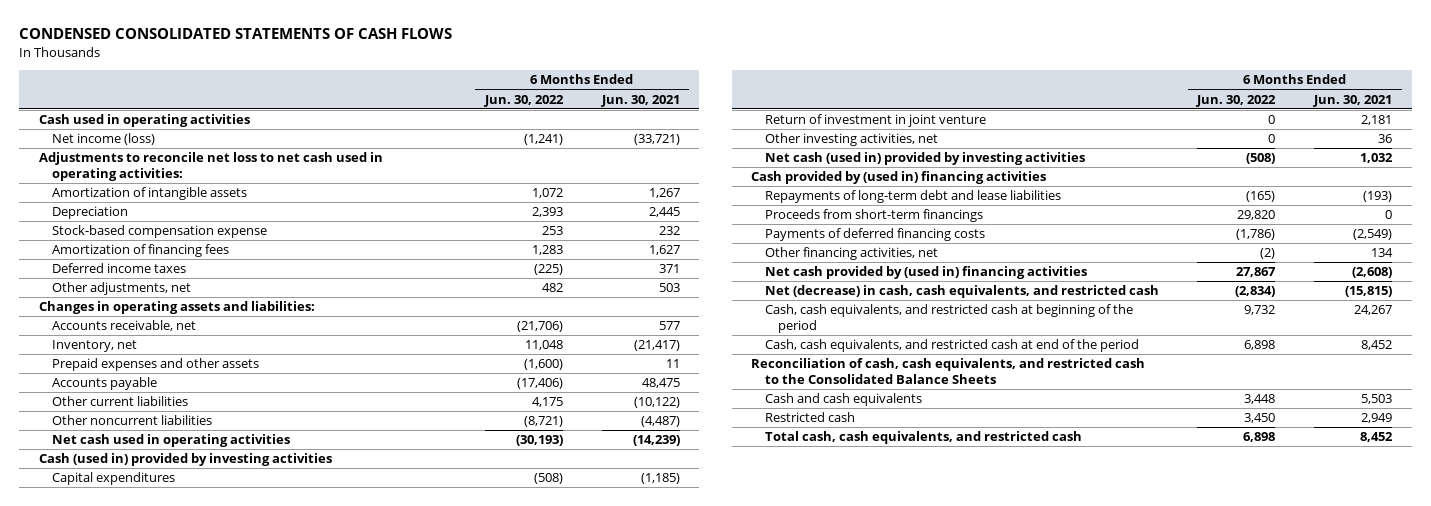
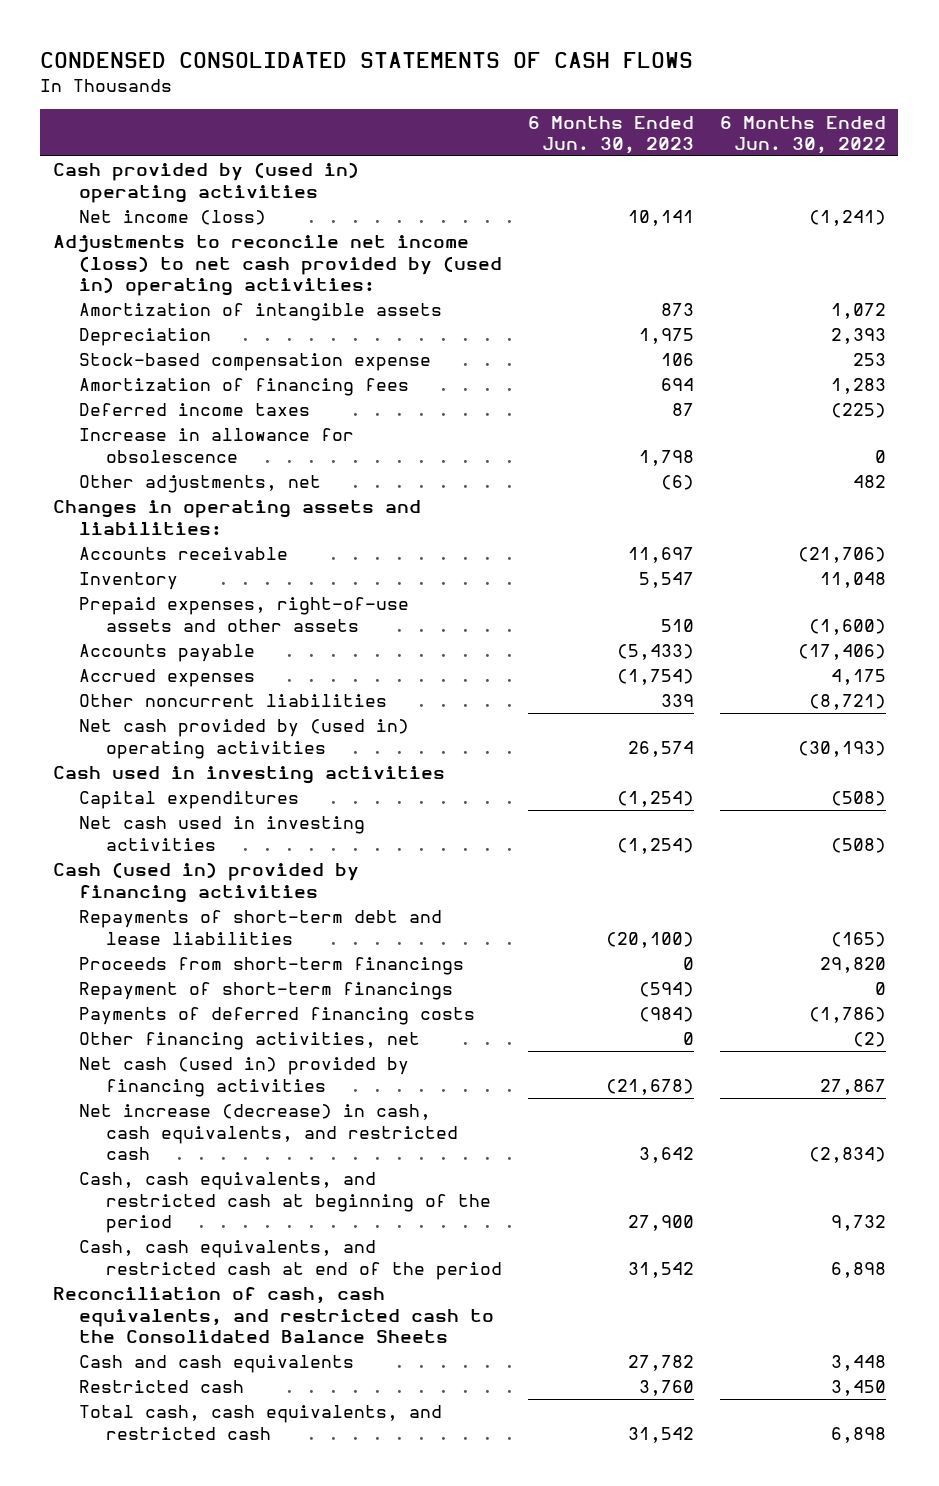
[600,94,680,107] Jun. 30, 2021 -> none
none -> [528,115,695,154] 6 Months Ended Jun. 30, 2023
[38,114,250,128] Cash used in operating activities -> [53,162,360,203] Cash provided by (used in) operating activities
[38,152,383,181] Adjustments to reconcile net loss to net cash used in operating activities: -> [53,235,503,296] Adjustments to reconcile net income (loss) to net cash provided by (used in) operating activities:
none -> [79,428,355,463] Increase in allowance for obsolescence
[51,320,196,332] Accounts receivable, net -> [79,547,289,561] Accounts receivable
[51,340,137,353] Inventory, net -> [79,572,179,591] Inventory
[51,358,259,372] Prepaid expenses and other assets -> [79,597,410,632] Prepaid expenses, right-of-use assets and other assets
[51,396,188,407] Other current liabilities -> [79,669,256,688] Accrued expenses
[51,434,290,448] Net cash used in operating activities -> [79,719,410,759] Net cash provided by (used in) operating activities
[38,453,332,467] Cash (used in) provided by investing activities -> [53,766,446,785] Cash used in investing activities
[764,114,986,128] Return of investment in joint venture -> none
[764,133,938,147] Other investing activities, net -> none
[764,152,1085,166] Net cash (used in) provided by investing activities -> [79,816,366,851] Net cash used in investing activities
[751,171,1047,185] Cash provided by (used in) financing activities -> [53,862,360,903] Cash (used in) provided by financing activities
[764,190,1061,204] Repayments of long-term debt and lease liabilities -> [79,910,443,945] Repayments of short-term debt and lease liabilities
none -> [79,982,454,1001] Repayment of short-term financings
[764,266,1087,280] Net cash provided by (used in) financing activities -> [79,1057,410,1097] Net cash (used in) provided by financing activities
[764,285,1159,299] Net (decrease) in cash, cash equivalents, and restricted cash -> [79,1104,458,1160] Net increase (decrease) in cash, cash equivalents, and restricted cash

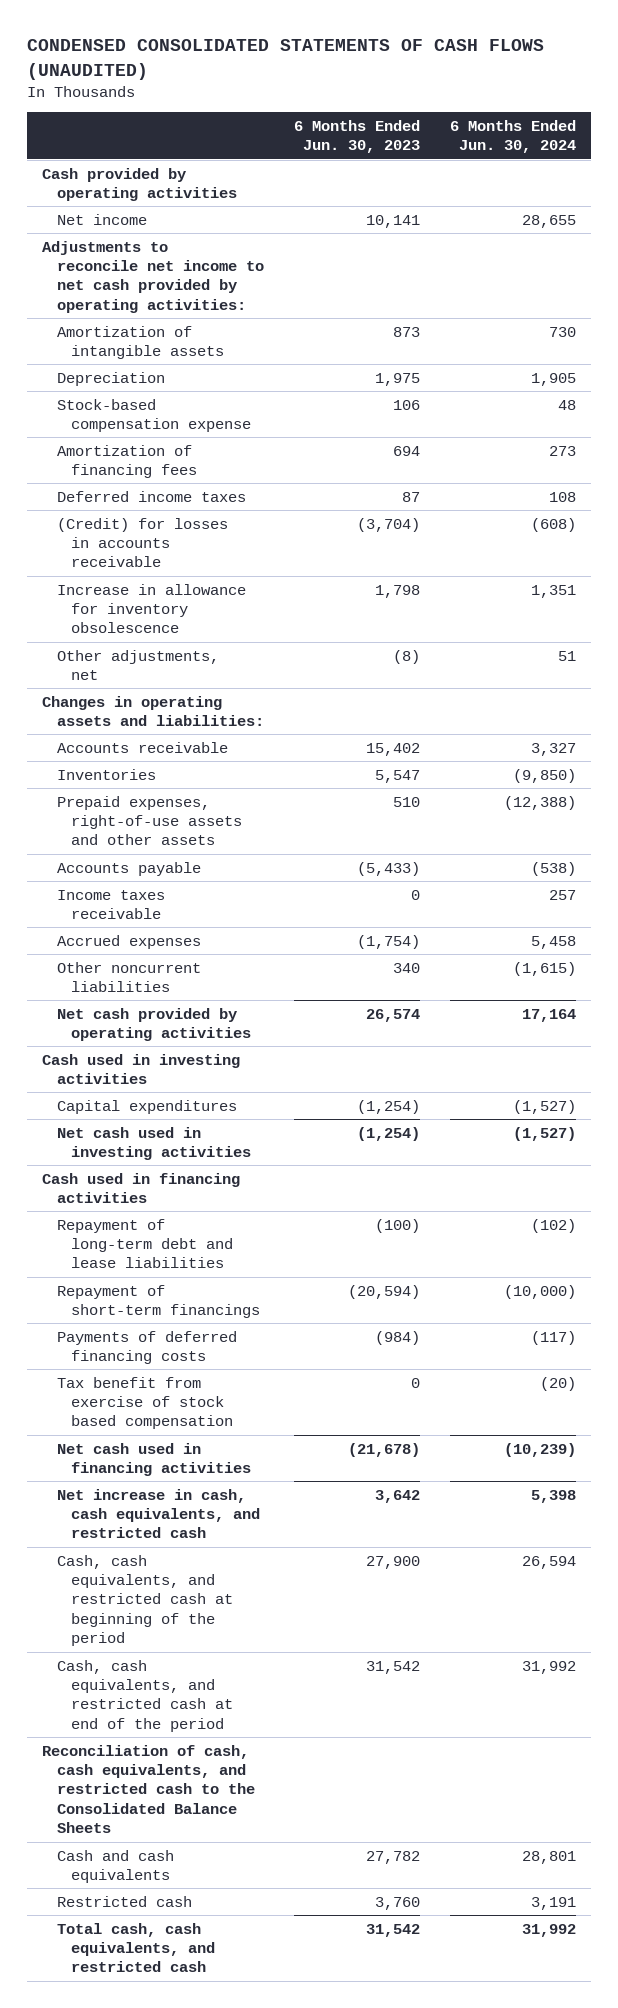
[40,51,694,68] CONDENSED CONSOLIDATED STATEMENTS OF CASH FLOWS -> [27,39,545,80] CONDENSED CONSOLIDATED STATEMENTS OF CASH FLOWS (UNAUDITED)
[719,115,886,154] 6 Months Ended Jun. 30, 2022 -> none
none -> [449,119,576,154] 6 Months Ended Jun. 30, 2024
[53,162,360,203] Cash provided by (used in) operating activities -> [42,167,237,202] Cash provided by operating activities
[79,210,267,226] Net income (loss) -> [56,213,147,225] Net income
[53,235,503,296] Adjustments to reconcile net income (loss) to net cash provided by (used in) operating activities: -> [42,240,264,313] Adjustments to reconcile net income to net cash provided by operating activities:
none -> [56,517,228,568] (Credit) for losses in accounts receivable
[79,428,355,463] Increase in allowance for obsolescence -> [56,583,246,634] Increase in allowance for inventory obsolescence
[661,475,695,491] (6) -> [392,649,420,664] (8)
[628,547,695,564] 11,697 -> [365,742,420,756] 15,402
[79,572,179,591] Inventory -> [56,768,156,780] Inventories
none -> [56,889,165,920] Income taxes receivable
[661,694,695,708] 339 -> [392,962,420,973] 340
[79,719,410,759] Net cash provided by (used in) operating activities -> [56,1007,251,1042] Net cash provided by operating activities
[79,957,465,976] Proceeds from short-term financings -> none
[53,862,360,903] Cash (used in) provided by financing activities -> [42,1172,241,1204] Cash used in financing activities
[79,910,443,945] Repayments of short-term debt and lease liabilities -> [56,1218,233,1269] Repayment of long-term debt and lease liabilities
[606,931,695,948] (20,100) -> [374,1218,420,1233] (100)
[639,982,695,998] (594) -> [347,1284,420,1299] (20,594)
[79,1032,421,1051] Other financing activities, net -> none
none -> [56,1376,233,1430] Tax benefit from exercise of stock based compensation
[79,1057,410,1097] Net cash (used in) provided by financing activities -> [56,1442,251,1477] Net cash used in financing activities
[79,1104,458,1160] Net increase (decrease) in cash, cash equivalents, and restricted cash -> [56,1488,260,1539] Net increase in cash, cash equivalents, and restricted cash

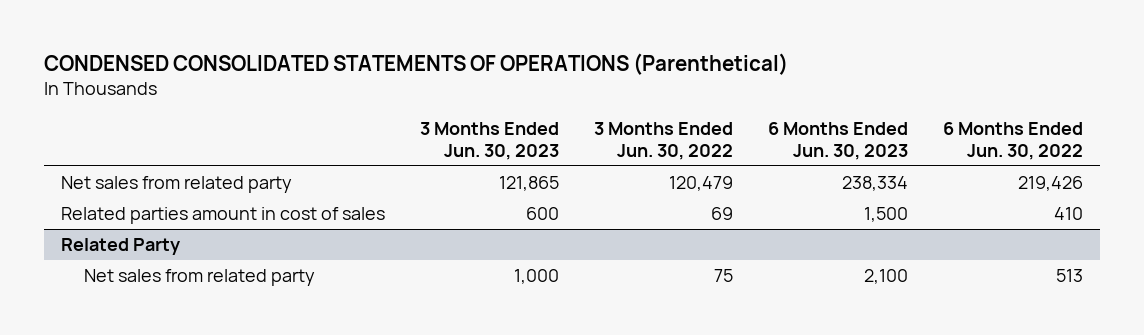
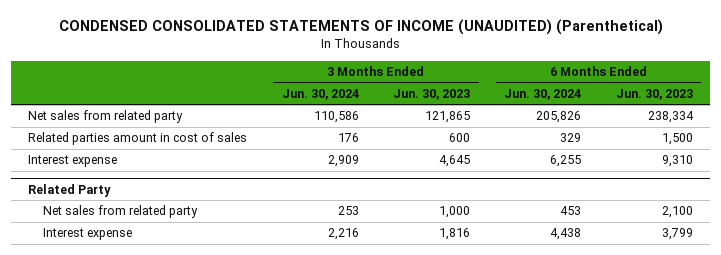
[43,53,788,76] CONDENSED CONSOLIDATED STATEMENTS OF OPERATIONS (Parenthetical) -> [58,18,663,35] CONDENSED CONSOLIDATED STATEMENTS OF INCOME (UNAUDITED) (Parenthetical)
[593,121,733,161] 3 Months Ended Jun. 30, 2022 -> none
[942,121,1083,161] 6 Months Ended Jun. 30, 2022 -> none
none -> [281,88,359,100] Jun. 30, 2024
none -> [504,88,582,100] Jun. 30, 2024
none -> [28,155,118,168] Interest expense
none -> [43,228,133,241] Interest expense

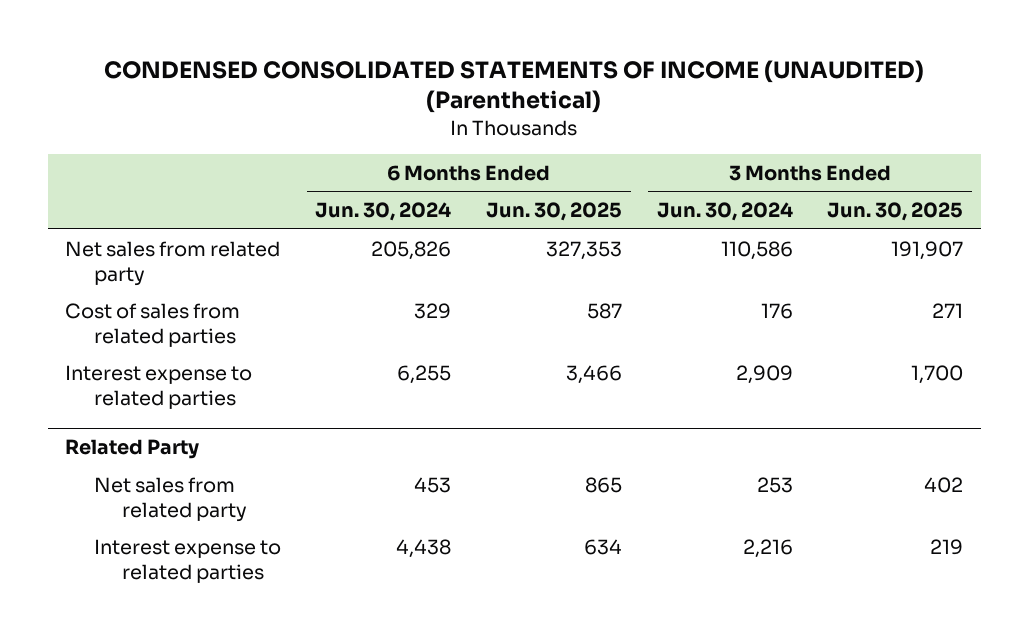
[393,88,471,100] Jun. 30, 2023 -> none
[615,88,693,100] Jun. 30, 2023 -> none
none -> [486,202,623,222] Jun. 30, 2025
none -> [827,202,964,222] Jun. 30, 2025
[28,132,248,146] Related parties amount in cost of sales -> [64,302,240,347] Cost of sales from related parties
[28,155,118,168] Interest expense -> [64,364,252,409] Interest expense to related parties
[43,228,133,241] Interest expense -> [93,538,281,583] Interest expense to related parties

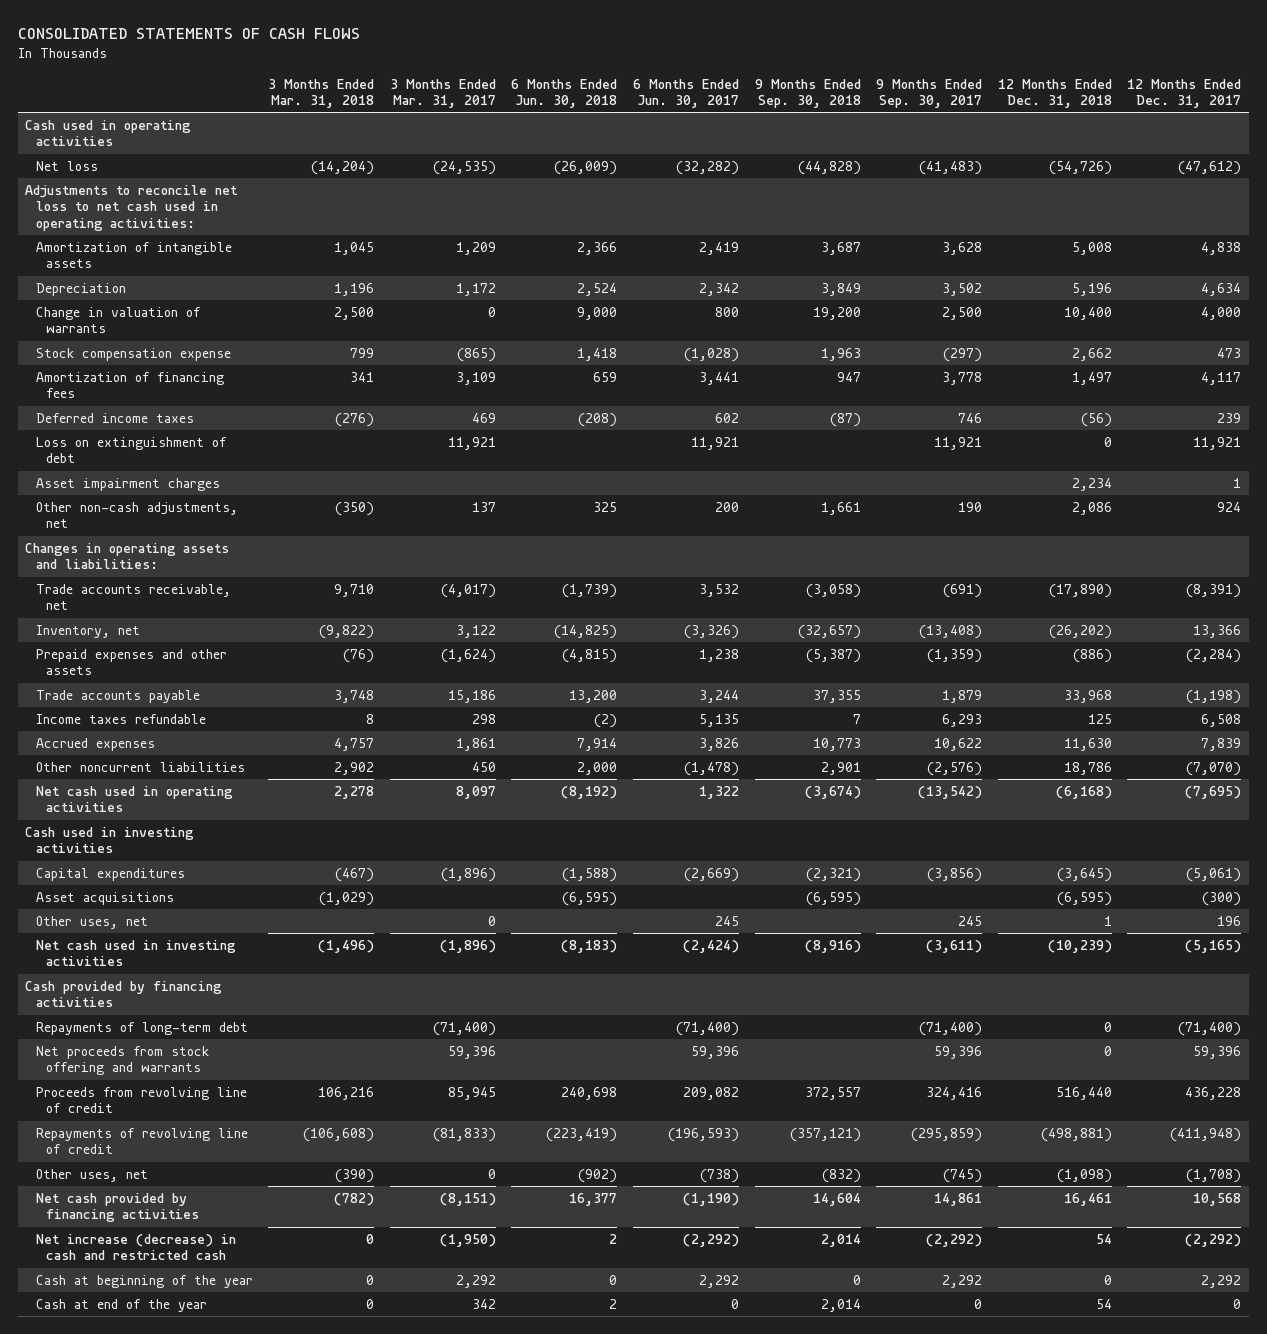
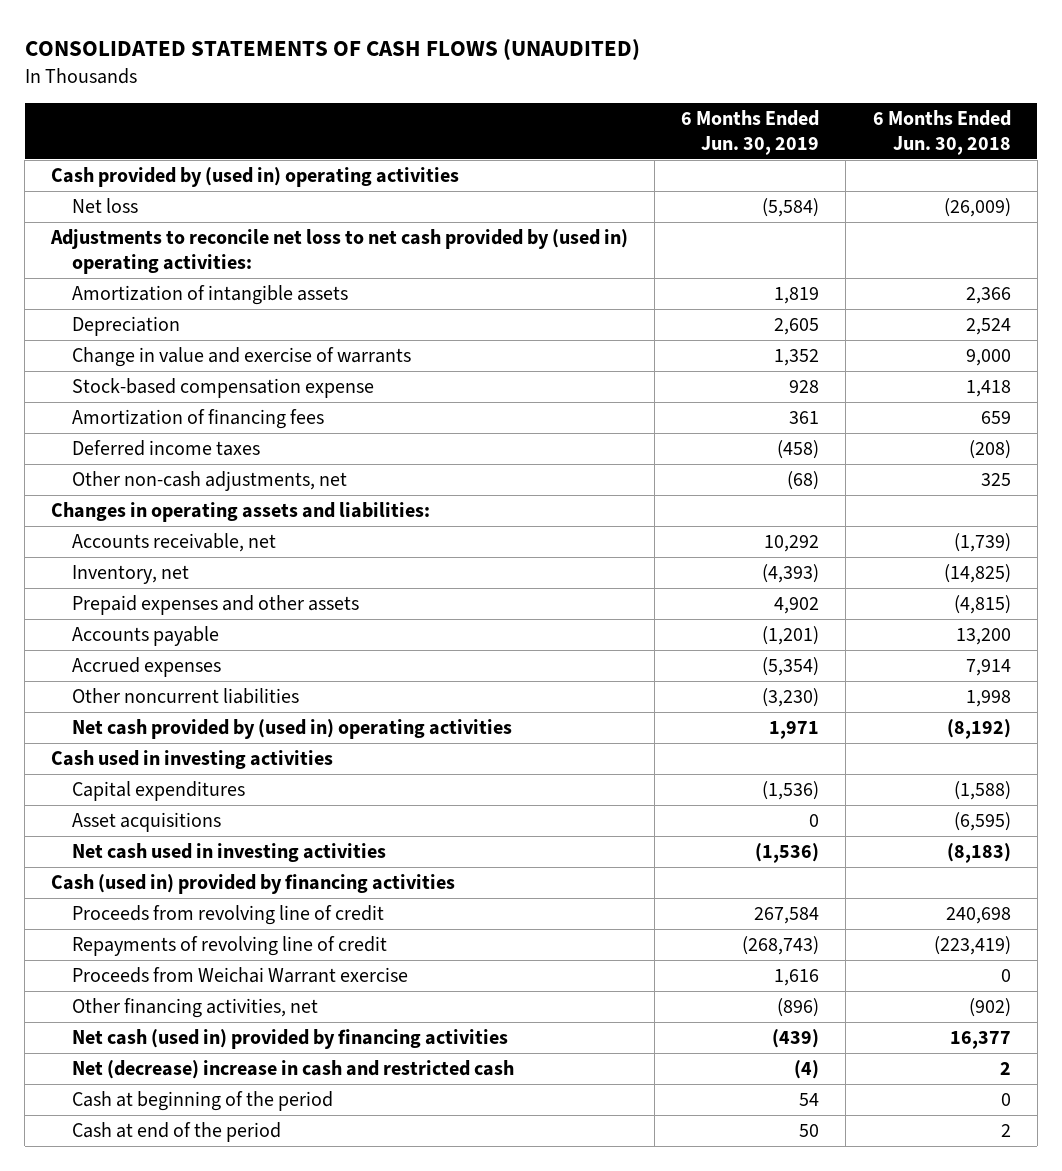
[17,28,360,40] CONSOLIDATED STATEMENTS OF CASH FLOWS -> [24,38,640,61] CONSOLIDATED STATEMENTS OF CASH FLOWS (UNAUDITED)
[268,78,375,109] 3 Months Ended Mar. 31, 2018 -> none
[389,78,496,109] 3 Months Ended Mar. 31, 2017 -> none
[633,78,740,109] 6 Months Ended Jun. 30, 2017 -> none
[754,78,861,109] 9 Months Ended Sep. 30, 2018 -> none
[876,78,983,109] 9 Months Ended Sep. 30, 2017 -> none
[997,78,1112,109] 12 Months Ended Dec. 31, 2018 -> none
[1127,78,1242,109] 12 Months Ended Dec. 31, 2017 -> none
none -> [681,110,820,155] 6 Months Ended Jun. 30, 2019
[25,119,192,147] Cash used in operating activities -> [51,167,460,188] Cash provided by (used in) operating activities
[25,184,239,232] Adjustments to reconcile net loss to net cash used in operating activities: -> [50,229,629,274] Adjustments to reconcile net loss to net cash provided by (used in) operating activities:
[35,306,201,334] Change in valuation of warrants -> [72,347,412,368] Change in value and exercise of warrants
[35,347,231,361] Stock compensation expense -> [72,378,375,399] Stock-based compensation expense
[35,436,227,464] Loss on extinguishment of debt -> none
[35,477,220,491] Asset impairment charges -> none
[35,583,231,611] Trade accounts receivable, net -> [72,533,277,553] Accounts receivable, net
[35,713,206,724] Income taxes refundable -> none
[35,689,200,703] Trade accounts payable -> [72,626,220,647] Accounts payable
[577,761,618,775] 2,000 -> [965,690,1011,708] 1,998
[35,785,233,813] Net cash used in operating activities -> [72,719,513,740] Net cash provided by (used in) operating activities
[35,915,148,929] Other uses, net -> none
[35,1021,248,1035] Repayments of long-term debt -> none
[35,1045,209,1076] Net proceeds from stock offering and warrants -> none
[25,980,223,1008] Cash provided by financing activities -> [51,874,456,895] Cash (used in) provided by financing activities
none -> [72,967,409,984] Proceeds from Weichai Warrant exercise
[35,1168,148,1182] Other uses, net -> [72,998,319,1019] Other financing activities, net
[35,1192,200,1223] Net cash provided by financing activities -> [72,1029,509,1050] Net cash (used in) provided by financing activities
[35,1233,236,1261] Net increase (decrease) in cash and restricted cash -> [72,1060,515,1080] Net (decrease) increase in cash and restricted cash
[35,1274,253,1288] Cash at beginning of the year -> [72,1091,334,1112] Cash at beginning of the period
[35,1298,207,1312] Cash at end of the year -> [72,1122,282,1143] Cash at end of the period

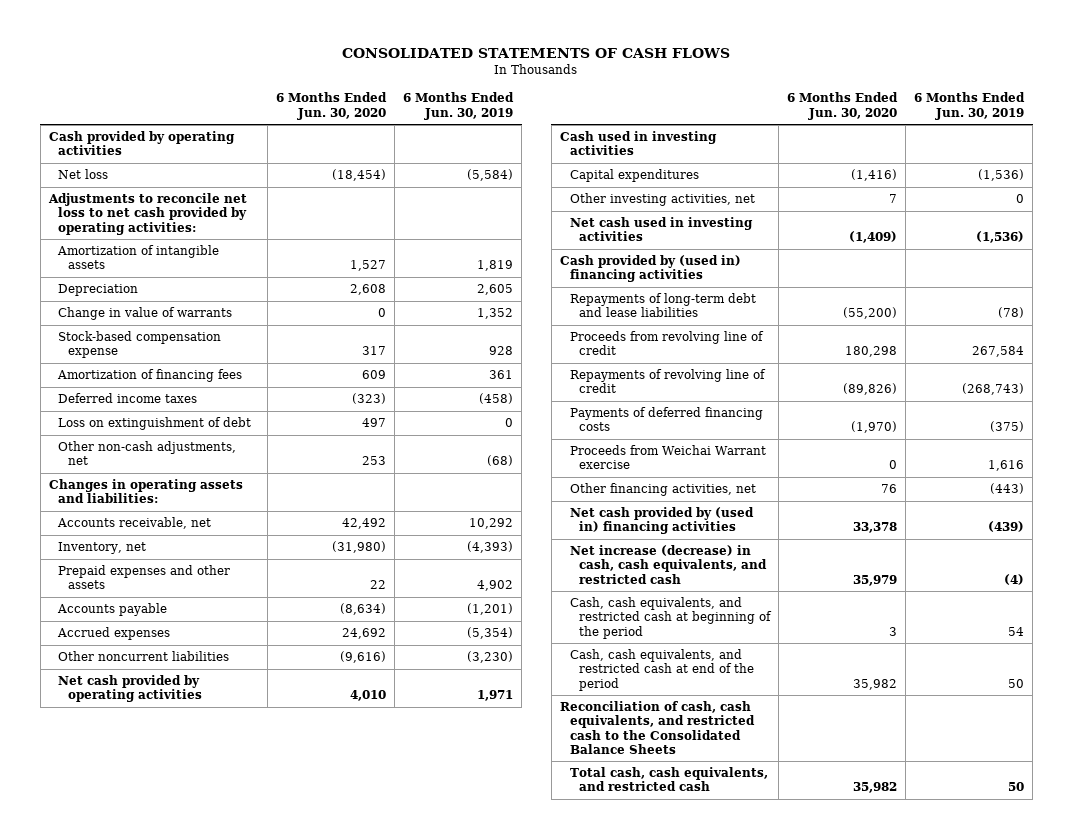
[24,38,640,61] CONSOLIDATED STATEMENTS OF CASH FLOWS (UNAUDITED) -> [342,48,731,59] CONSOLIDATED STATEMENTS OF CASH FLOWS
[872,110,1011,155] 6 Months Ended Jun. 30, 2018 -> none
none -> [276,92,388,120] 6 Months Ended Jun. 30, 2020
[51,167,460,188] Cash provided by (used in) operating activities -> [48,131,235,156] Cash provided by operating activities
[50,229,629,274] Adjustments to reconcile net loss to net cash provided by (used in) operating activities: -> [47,193,248,235] Adjustments to reconcile net loss to net cash provided by operating activities:
[72,347,412,368] Change in value and exercise of warrants -> [58,307,233,321] Change in value of warrants
none -> [58,417,252,431] Loss on extinguishment of debt
[72,719,513,740] Net cash provided by (used in) operating activities -> [58,675,203,703] Net cash provided by operating activities
[72,812,222,833] Asset acquisitions -> none
none -> [569,193,755,207] Other investing activities, net
[51,874,456,895] Cash (used in) provided by financing activities -> [559,255,741,283] Cash provided by (used in) financing activities
none -> [569,293,756,318] Repayments of long-term debt and lease liabilities
none -> [569,407,763,432] Payments of deferred financing costs
[777,998,820,1018] (896) -> [990,483,1025,495] (443)
[72,1029,509,1050] Net cash (used in) provided by financing activities -> [569,507,754,535] Net cash provided by (used in) financing activities
[72,1060,515,1080] Net (decrease) increase in cash and restricted cash -> [569,545,768,584] Net increase (decrease) in cash, cash equivalents, and restricted cash
[72,1091,334,1112] Cash at beginning of the period -> [569,597,773,639] Cash, cash equivalents, and restricted cash at beginning of the period
[72,1122,282,1143] Cash at end of the period -> [569,649,755,691] Cash, cash equivalents, and restricted cash at end of the period
none -> [559,701,755,754] Reconciliation of cash, cash equivalents, and restricted cash to the Consolidated Balance Sheets
none -> [569,767,768,792] Total cash, cash equivalents, and restricted cash

